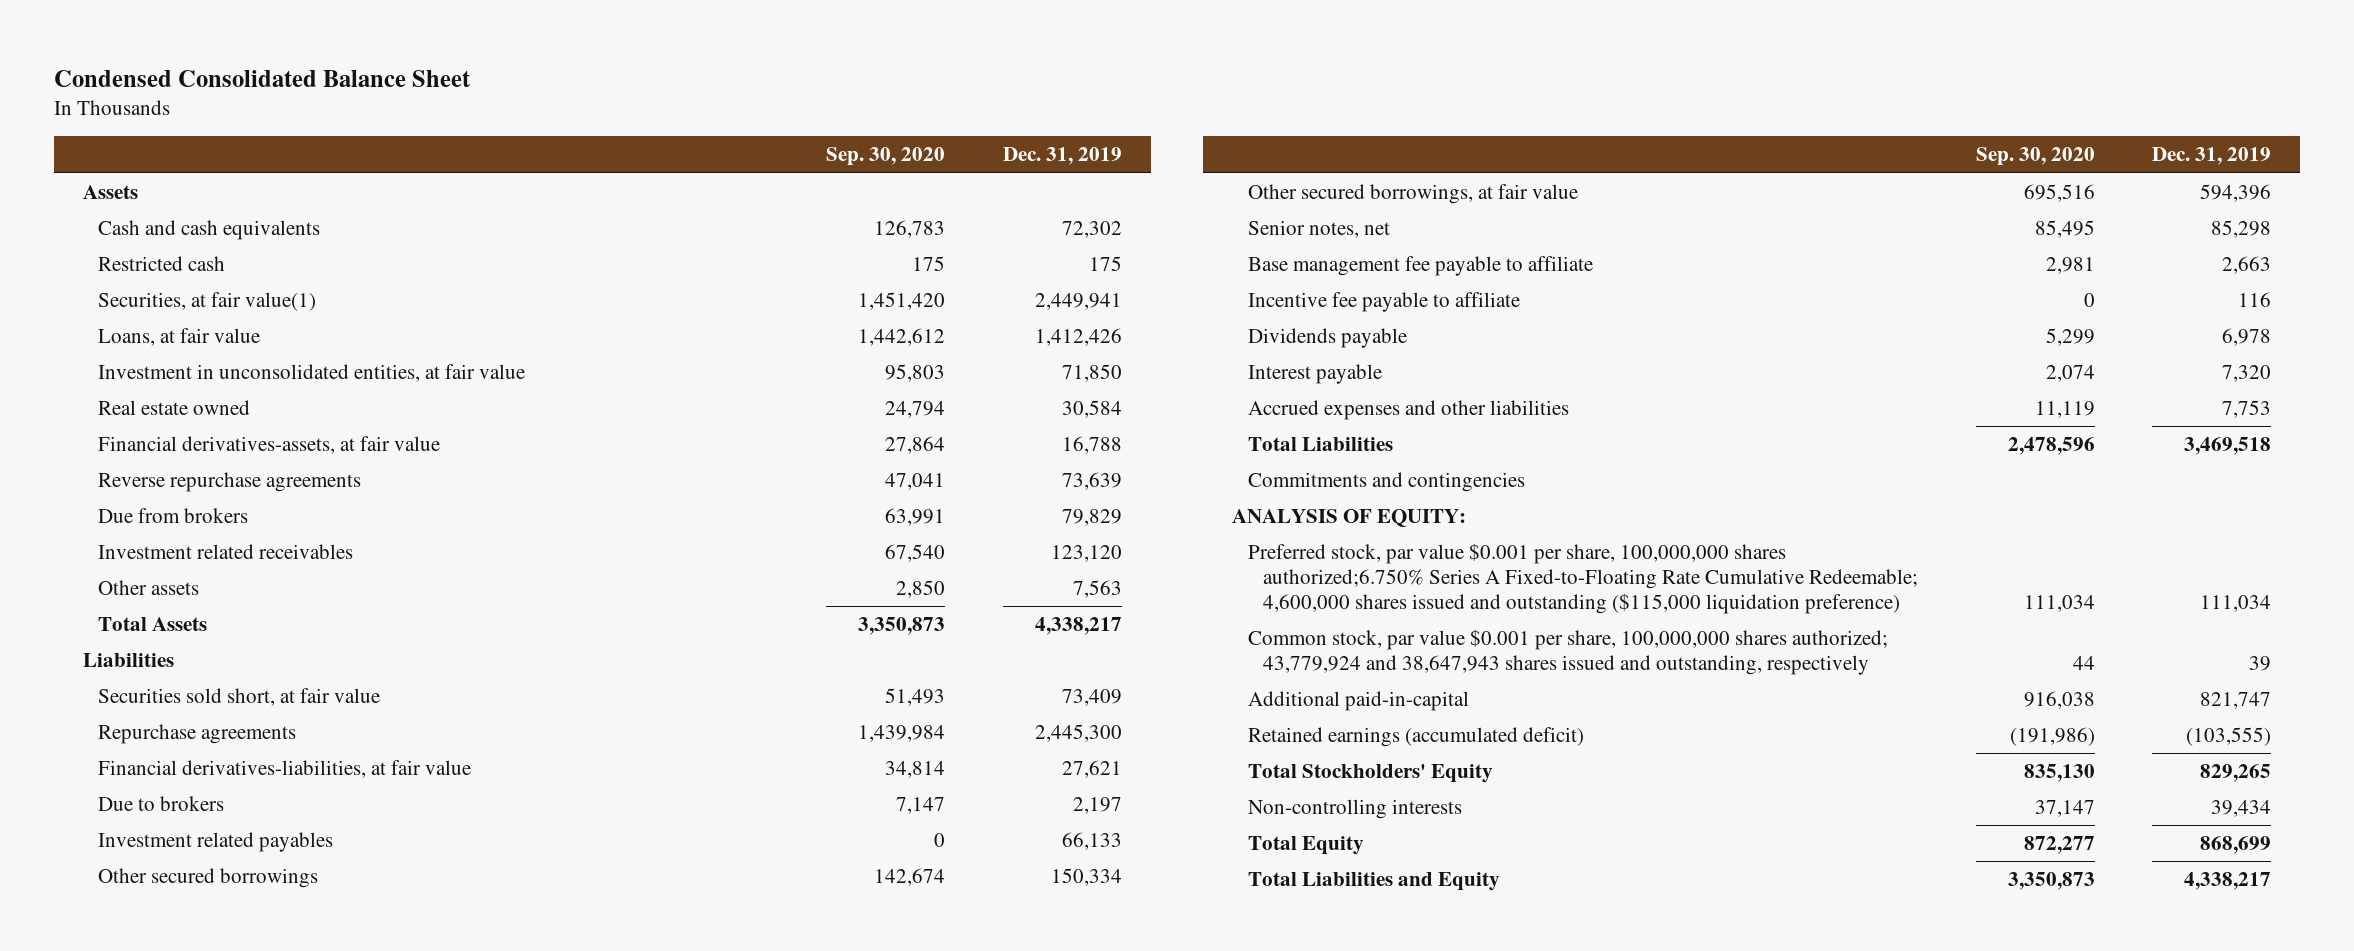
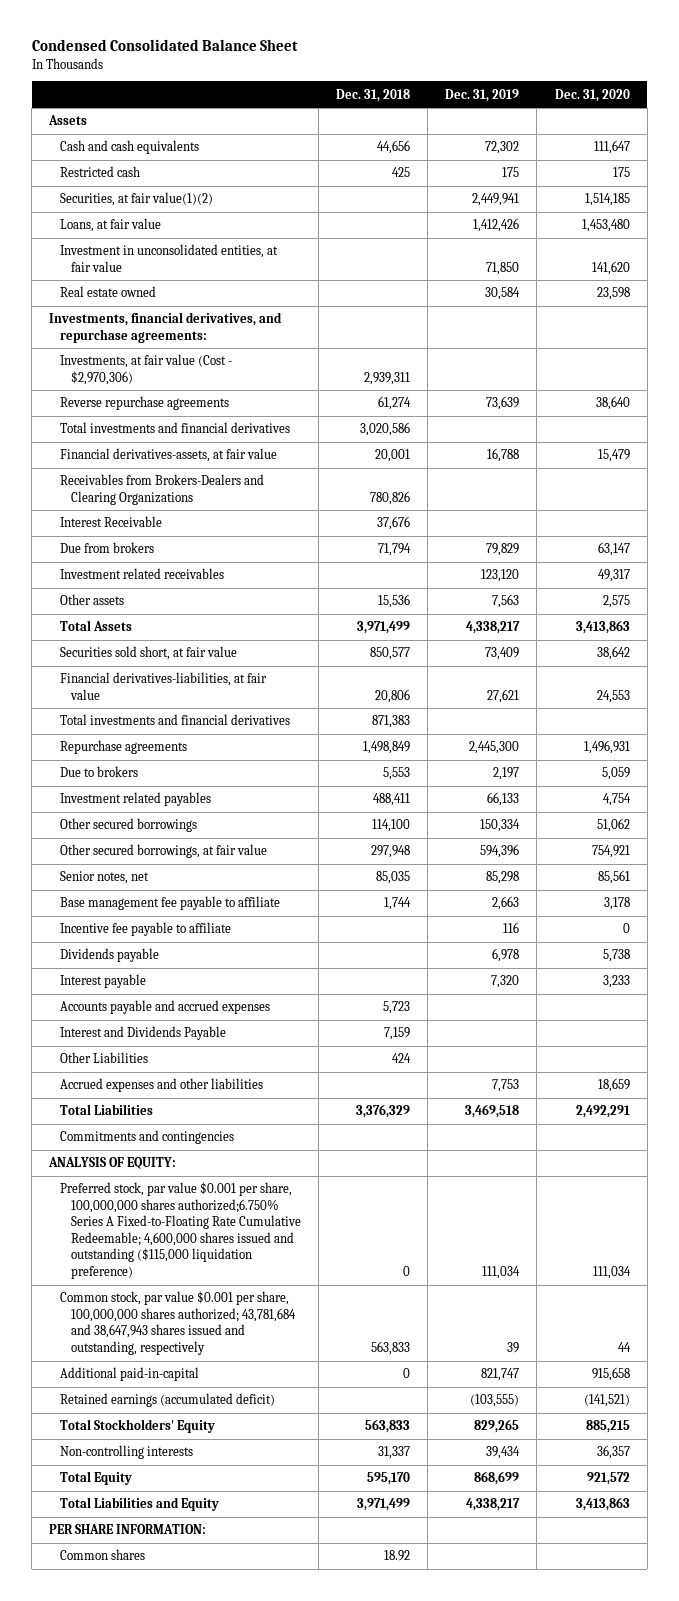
[826,147,946,167] Sep. 30, 2020 -> none
none -> [336,88,411,102] Dec. 31, 2018
none -> [554,88,630,102] Dec. 31, 2020
[98,292,317,312] Securities, at fair value(1) -> [60,192,214,207] Securities, at fair value(1)(2)
none -> [49,312,283,343] Investments, financial derivatives, and repurchase agreements:
none -> [60,354,233,385] Investments, at fair value (Cost - $2,970,306)
none -> [60,422,291,434] Total investments and financial derivatives
[98,436,441,455] Financial derivatives-assets, at fair value -> [60,448,278,463] Financial derivatives-assets, at fair value
none -> [60,474,265,505] Receivables from Brokers-Dealers and Clearing Organizations
none -> [60,516,163,528] Interest Receivable
[82,653,174,668] Liabilities -> none
none -> [60,714,291,726] Total investments and financial derivatives
[98,724,297,745] Repurchase agreements -> [60,740,188,755] Repurchase agreements
none -> [60,1000,271,1015] Accounts payable and accrued expenses
none -> [60,1026,227,1041] Interest and Dividends Payable
none -> [60,1052,149,1064] Other Liabilities
[1247,629,1888,676] Common stock, par value $0.001 per share, 100,000,000 shares authorized; 43,779,924 and 38,647,943 shares issued and outstanding, respectively -> [60,1291,296,1355] Common stock, par value $0.001 per share, 100,000,000 shares authorized; 43,781,684 and 38,647,943 shares issued and outstanding, respectively
none -> [49,1524,207,1535] PER SHARE INFORMATION:
none -> [60,1549,146,1561] Common shares

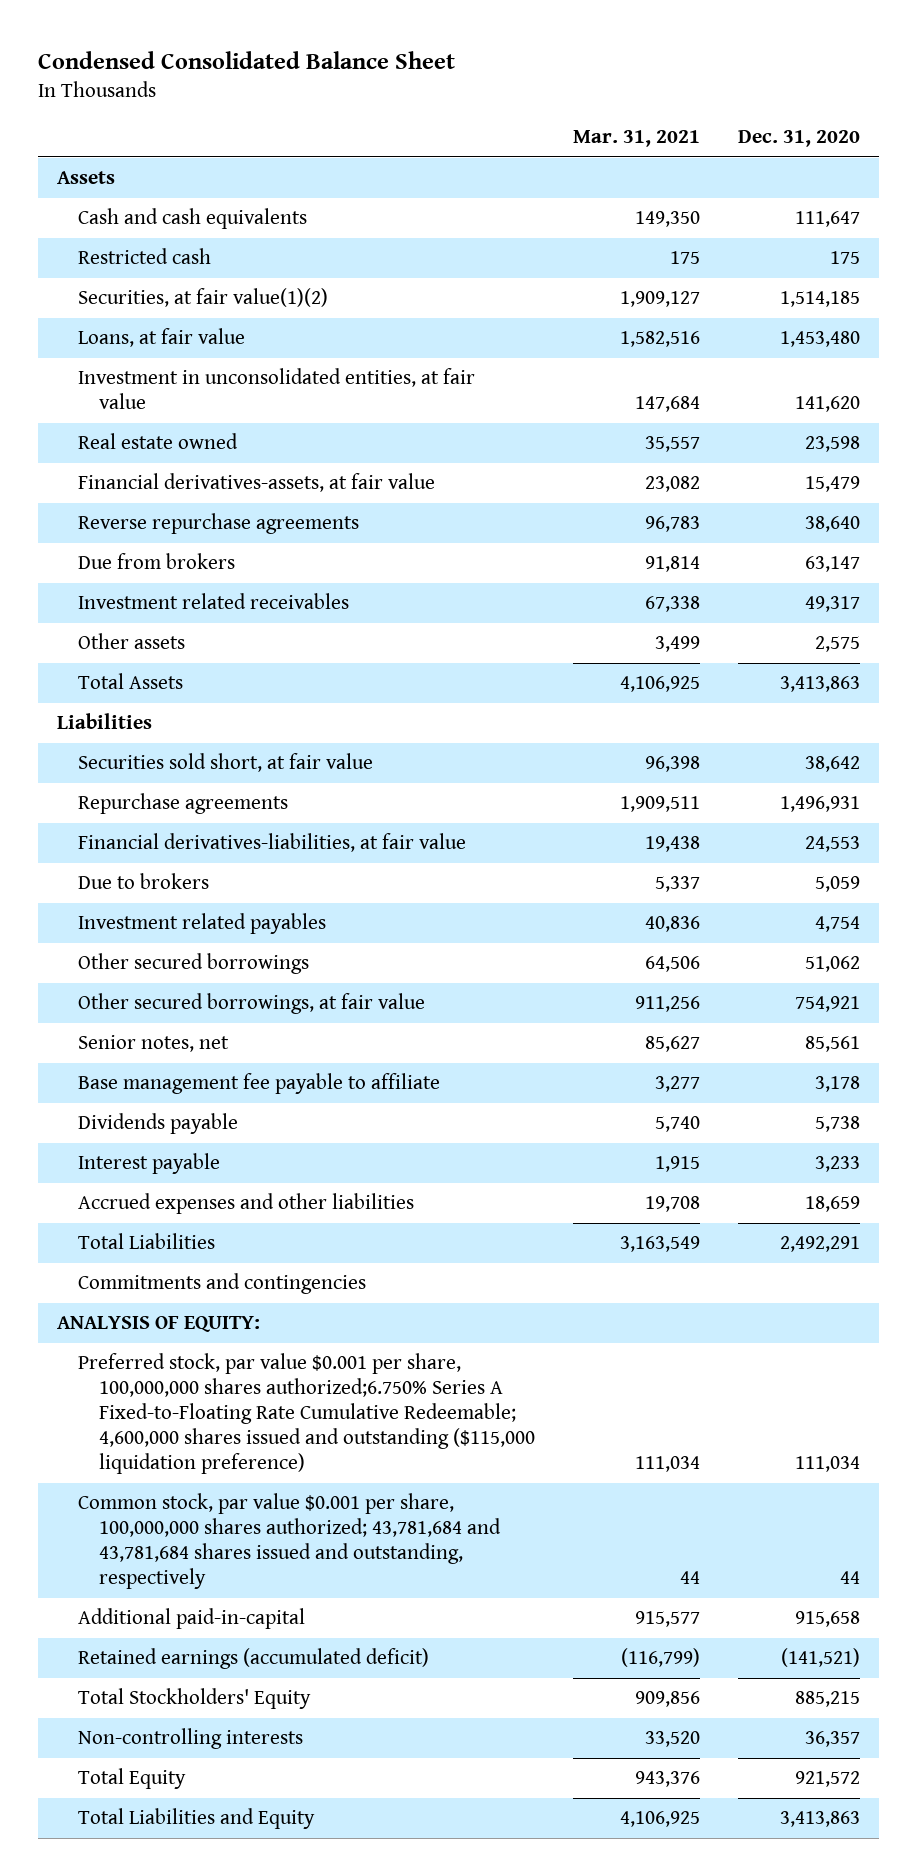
[336,88,411,102] Dec. 31, 2018 -> none
[445,88,520,102] Dec. 31, 2019 -> none
none -> [573,130,701,148] Mar. 31, 2021
[49,312,283,343] Investments, financial derivatives, and repurchase agreements: -> none
[60,354,233,385] Investments, at fair value (Cost - $2,970,306) -> none
[60,422,291,434] Total investments and financial derivatives -> none
[60,474,265,505] Receivables from Brokers-Dealers and Clearing Organizations -> none
[60,516,163,528] Interest Receivable -> none
[60,396,230,411] Reverse repurchase agreements -> [78,513,360,535] Reverse repurchase agreements
none -> [56,713,152,730] Liabilities
[60,714,291,726] Total investments and financial derivatives -> none
[60,672,268,700] Financial derivatives-liabilities, at fair value -> [78,833,467,853] Financial derivatives-liabilities, at fair value
[60,922,232,937] Incentive fee payable to affiliate -> none
[60,1000,271,1015] Accounts payable and accrued expenses -> none
[60,1026,227,1041] Interest and Dividends Payable -> none
[60,1052,149,1064] Other Liabilities -> none
[60,1291,296,1355] Common stock, par value $0.001 per share, 100,000,000 shares authorized; 43,781,684 and 38,647,943 shares issued and outstanding, respectively -> [78,1493,502,1590] Common stock, par value $0.001 per share, 100,000,000 shares authorized; 43,781,684 and 43,781,684 shares issued and outstanding, respectively
[49,1524,207,1535] PER SHARE INFORMATION: -> none
[60,1549,146,1561] Common shares -> none

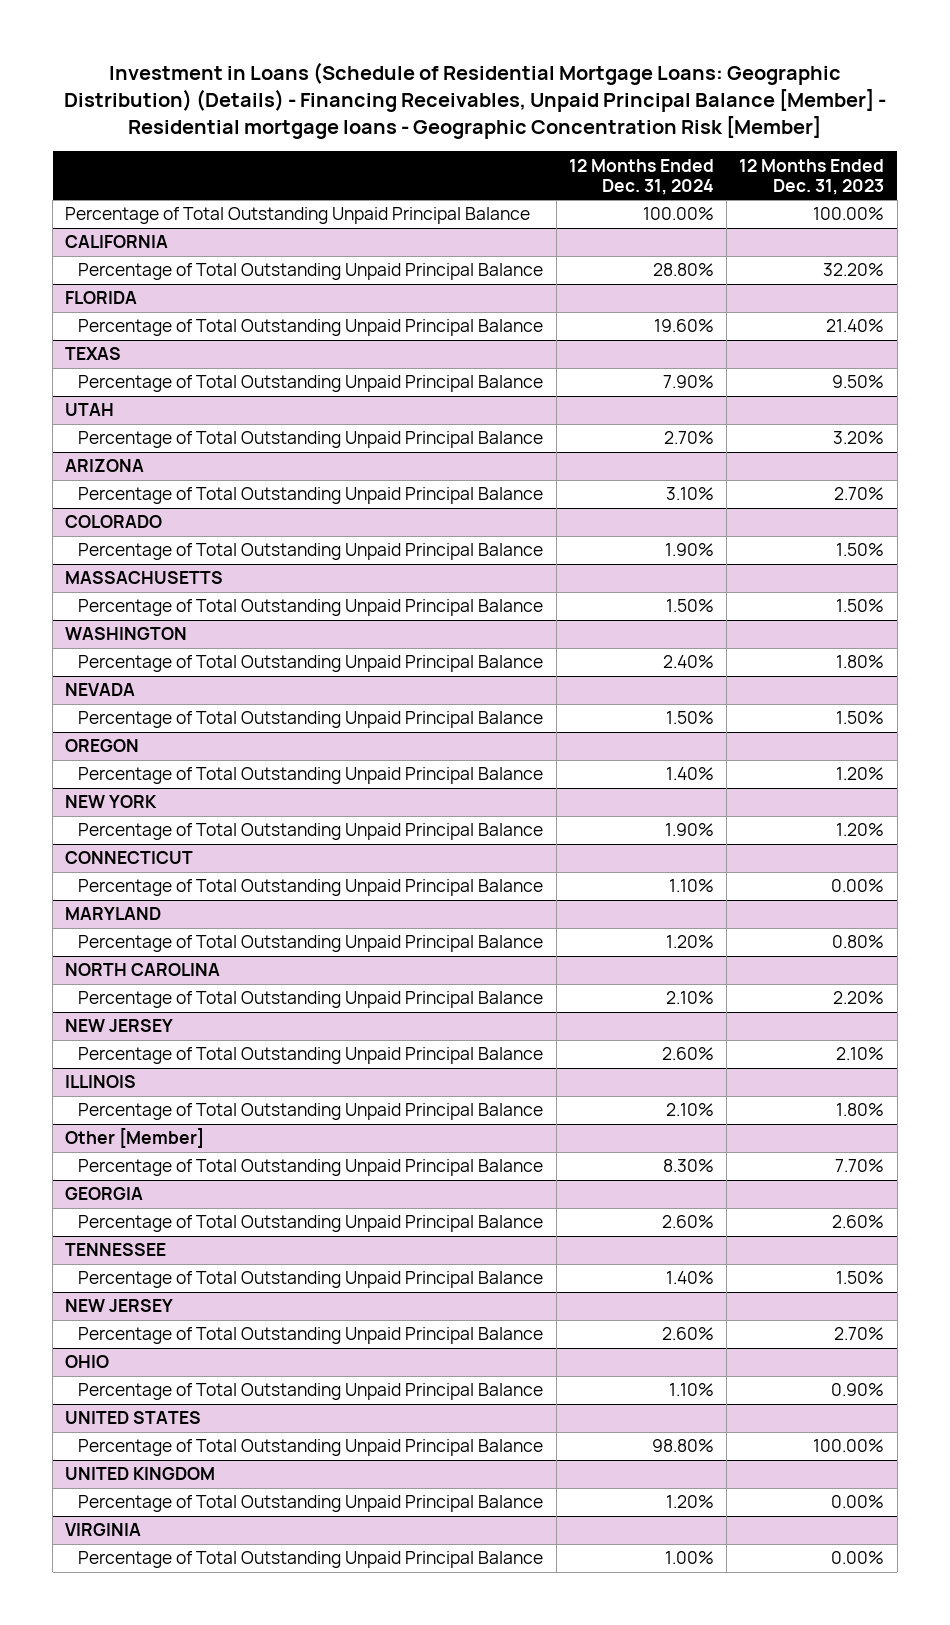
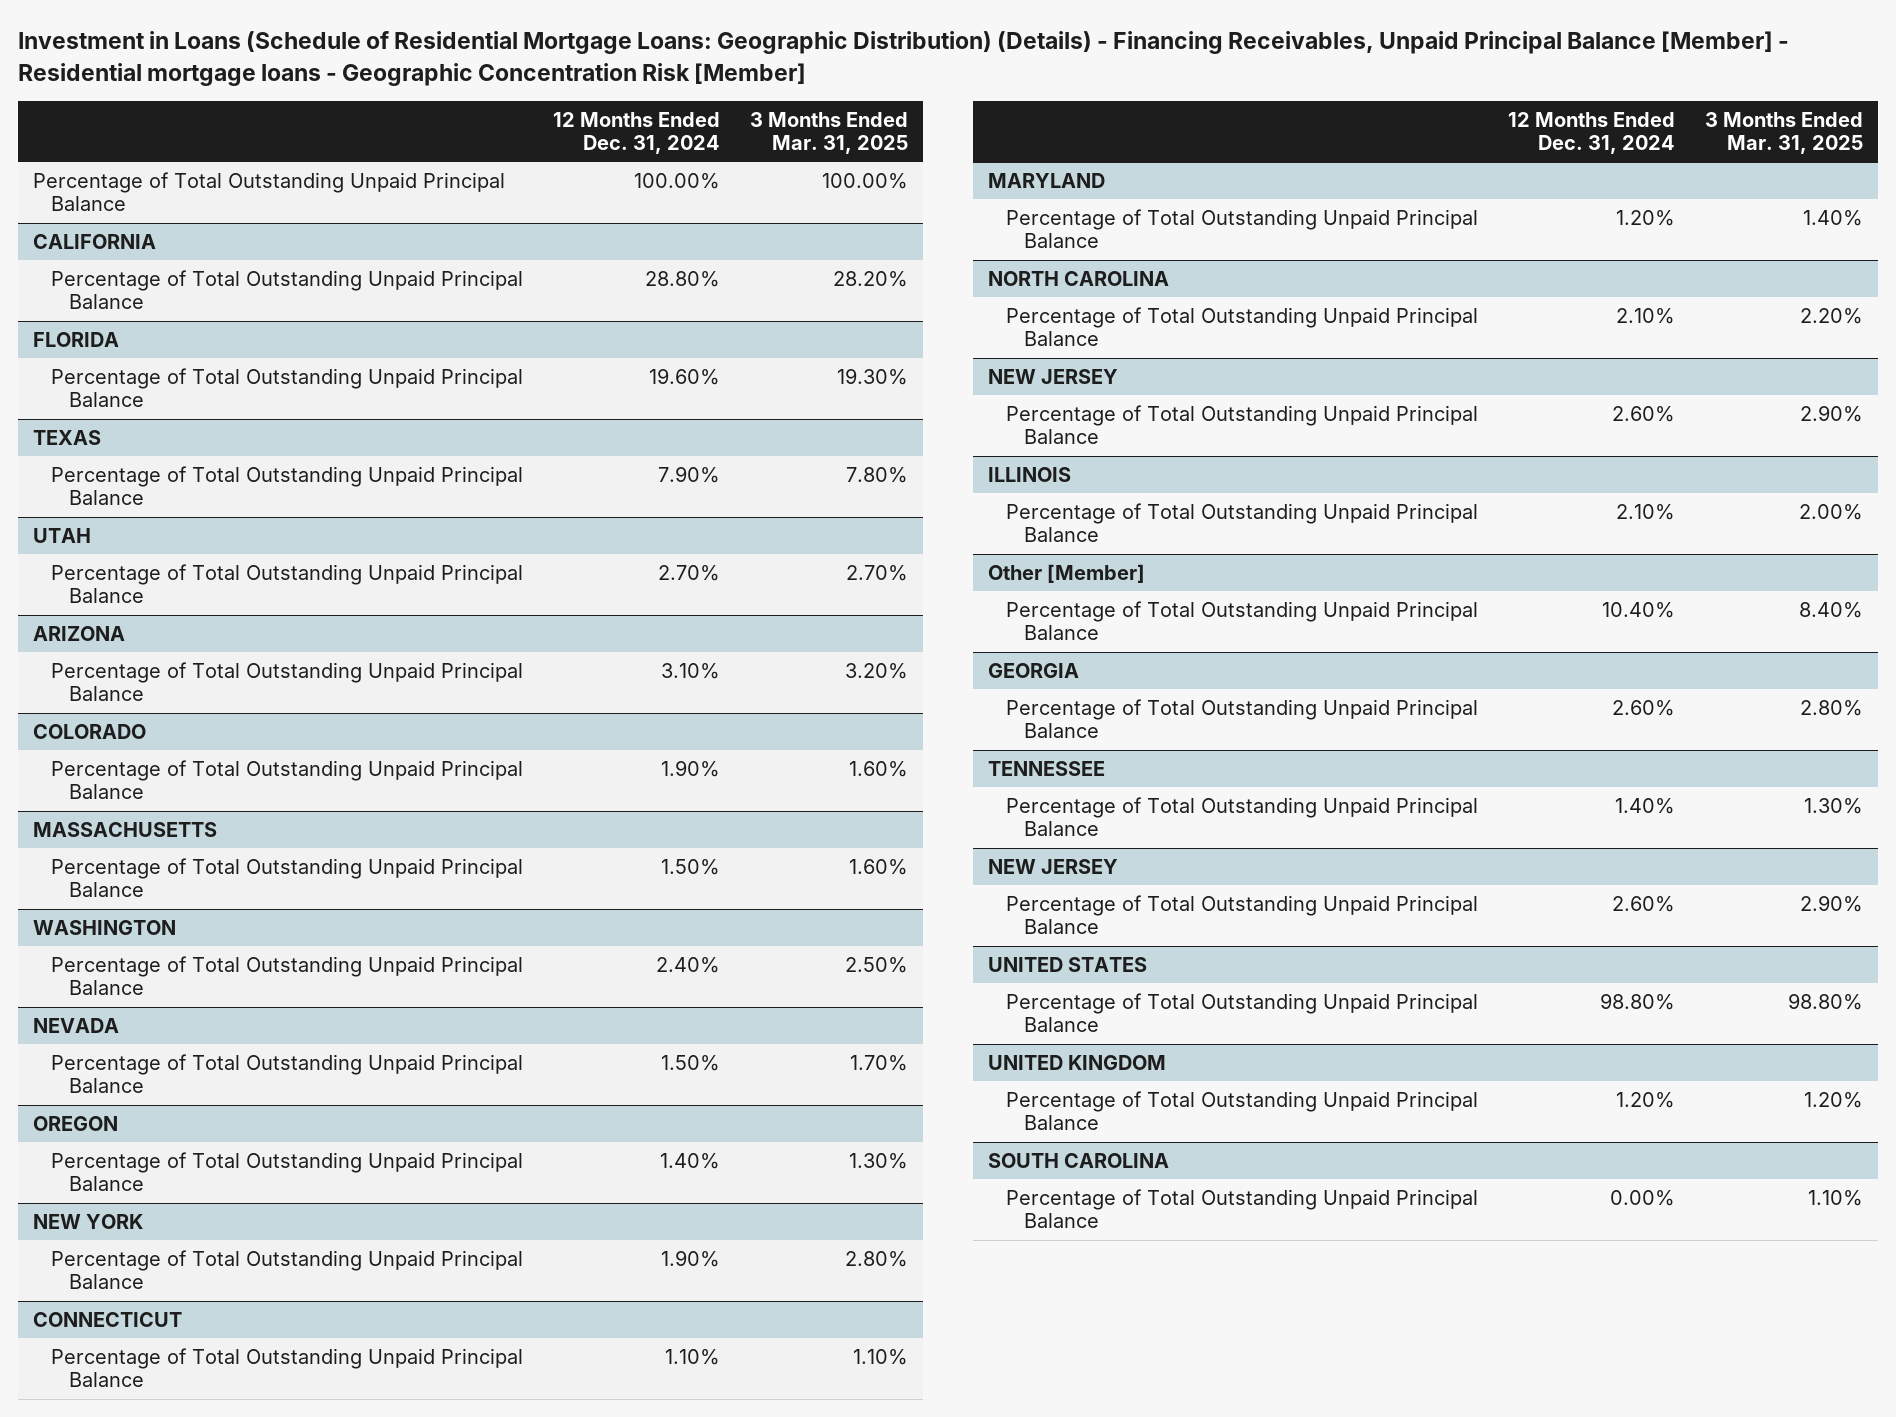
[739,158,885,195] 12 Months Ended Dec. 31, 2023 -> none
none -> [749,111,908,155] 3 Months Ended Mar. 31, 2025
[662,1159,714,1173] 8.30% -> [1602,601,1676,618] 10.40%
[65,1355,110,1369] OHIO -> none
[78,1383,544,1401] Percentage of Total Outstanding Unpaid Principal Balance -> none
[65,1523,142,1537] VIRGINIA -> [988,1152,1170,1168] SOUTH CAROLINA
[664,1551,714,1565] 1.00% -> [1610,1189,1676,1206] 0.00%

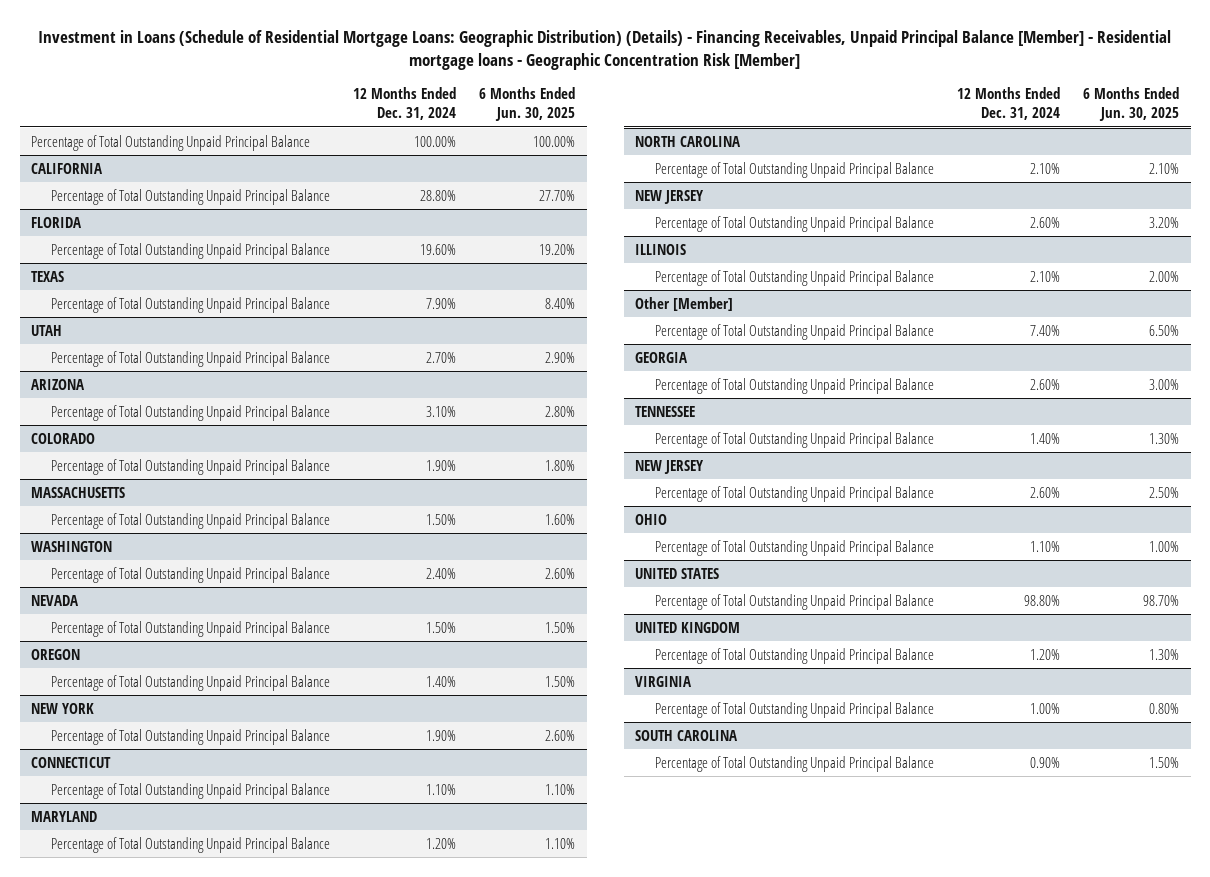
[749,111,908,155] 3 Months Ended Mar. 31, 2025 -> none
none -> [479,87,576,122] 6 Months Ended Jun. 30, 2025
[1602,601,1676,618] 10.40% -> [1030,324,1061,336] 7.40%
none -> [635,513,668,525] OHIO
none -> [655,539,935,556] Percentage of Total Outstanding Unpaid Principal Balance
none -> [635,675,693,687] VIRGINIA
none -> [655,701,935,718] Percentage of Total Outstanding Unpaid Principal Balance
[1610,1189,1676,1206] 0.00% -> [1030,756,1061,768] 0.90%

